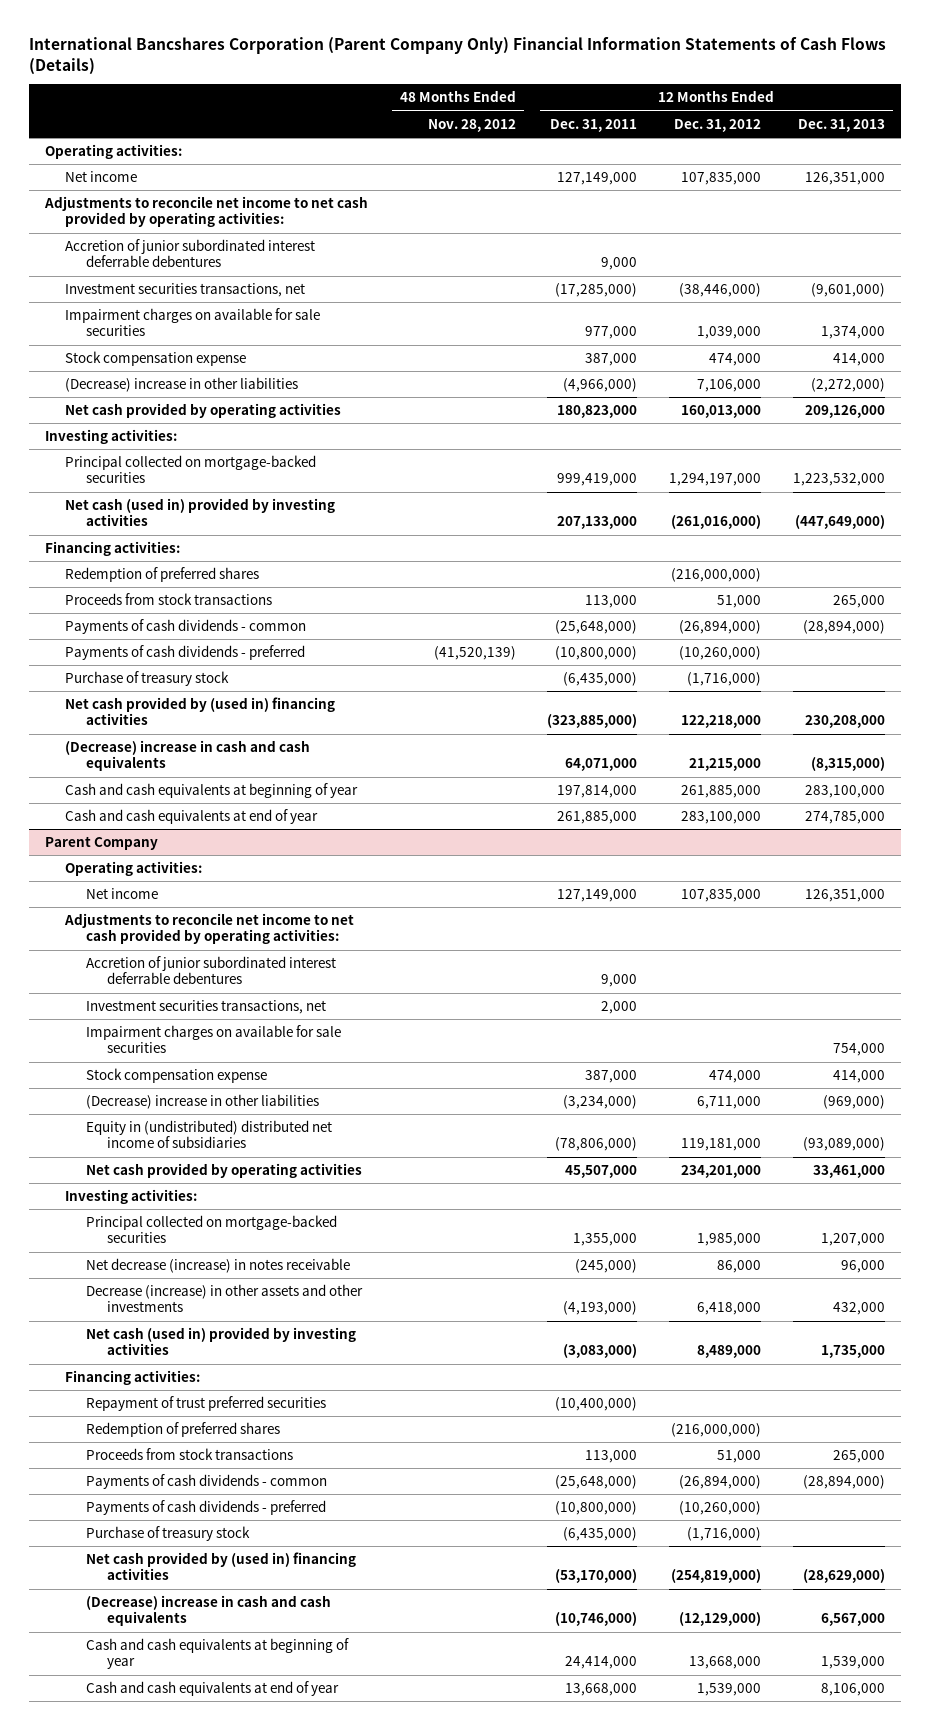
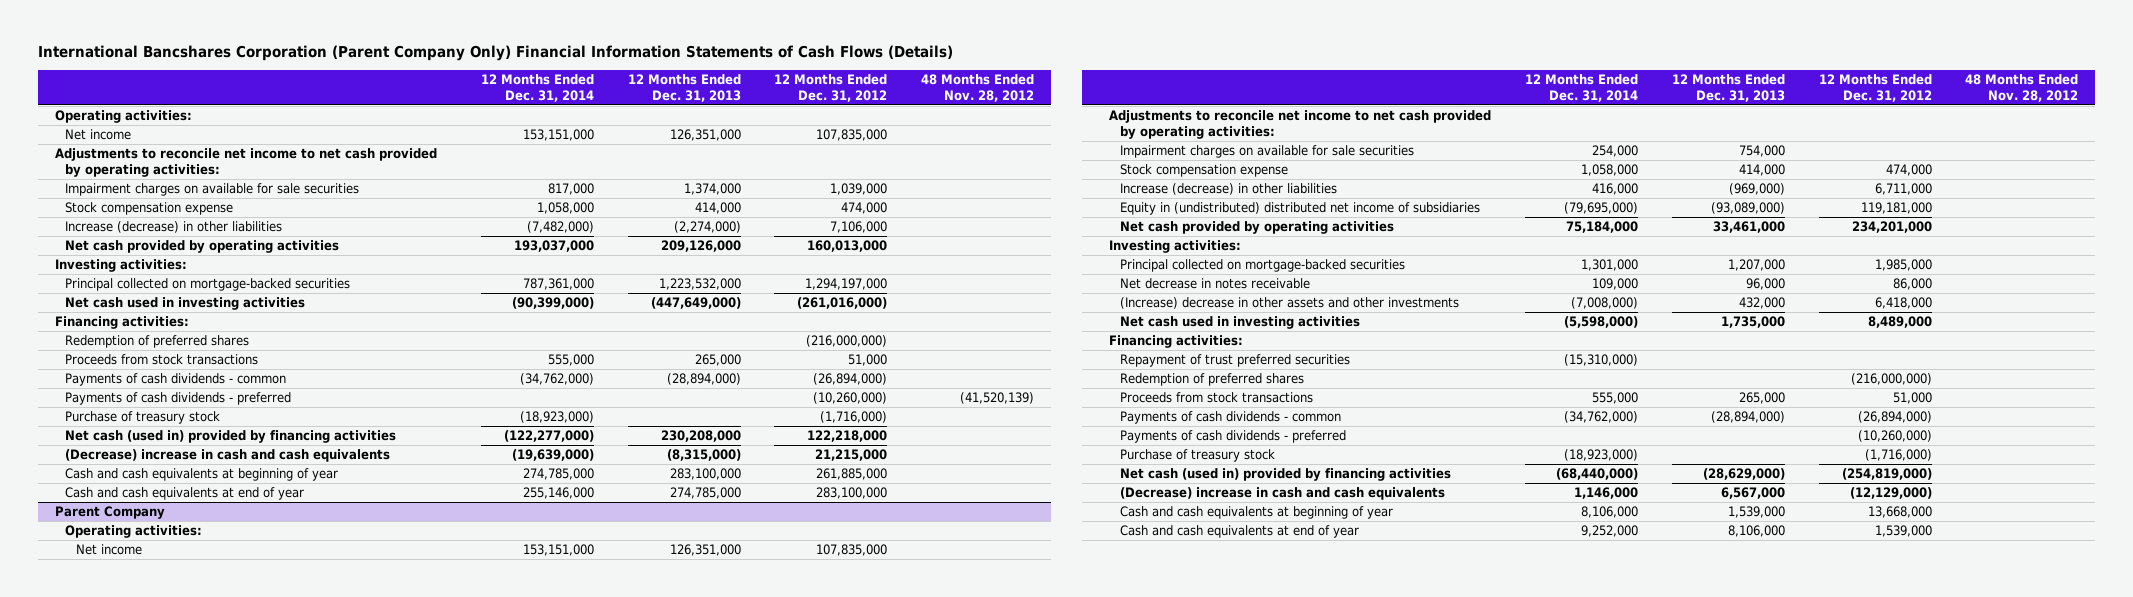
[550,118,638,132] Dec. 31, 2011 -> none
none -> [480,73,594,102] 12 Months Ended Dec. 31, 2014
[65,239,316,268] Accretion of junior subordinated interest deferrable debentures -> none
[65,283,306,298] Investment securities transactions, net -> none
[65,377,299,393] (Decrease) increase in other liabilities -> [65,221,283,234] Increase (decrease) in other liabilities
[811,378,886,393] (2,272,000) -> [673,221,741,234] (2,274,000)
[65,498,336,527] Net cash (used in) provided by investing activities -> [65,297,306,311] Net cash used in investing activities
[65,697,336,726] Net cash provided by (used in) financing activities -> [65,430,397,444] Net cash (used in) provided by financing activities
[86,956,337,985] Accretion of junior subordinated interest deferrable debentures -> none
[86,1000,327,1015] Investment securities transactions, net -> none
[86,1094,320,1110] (Decrease) increase in other liabilities -> [1119,183,1337,196] Increase (decrease) in other liabilities
[86,1258,351,1274] Net decrease (increase) in notes receivable -> [1119,278,1310,290] Net decrease in notes receivable
[86,1284,364,1313] Decrease (increase) in other assets and other investments -> [1119,297,1459,310] (Increase) decrease in other assets and other investments
[86,1327,357,1356] Net cash (used in) provided by investing activities -> [1119,316,1360,330] Net cash used in investing activities
[86,1552,357,1581] Net cash provided by (used in) financing activities -> [1119,468,1451,482] Net cash (used in) provided by financing activities

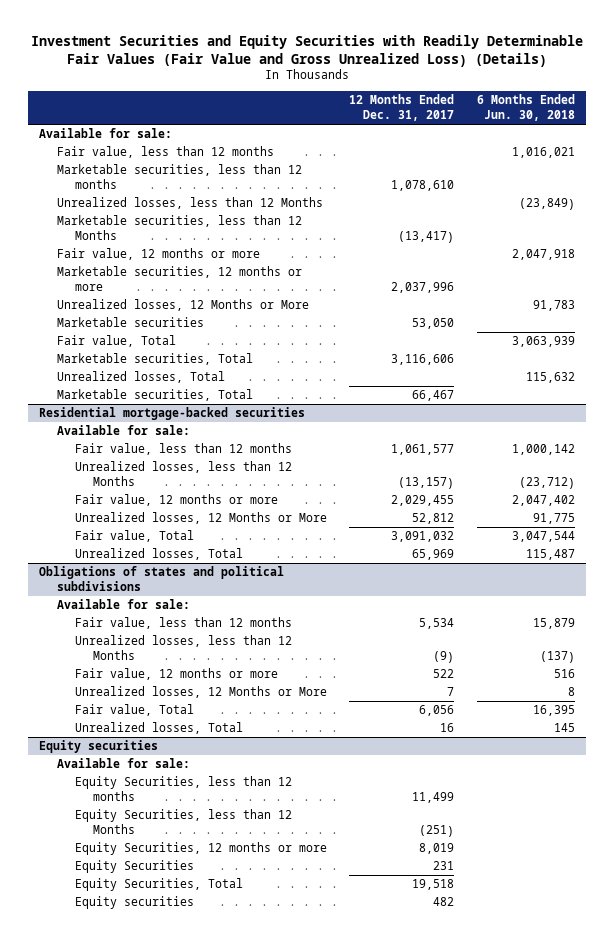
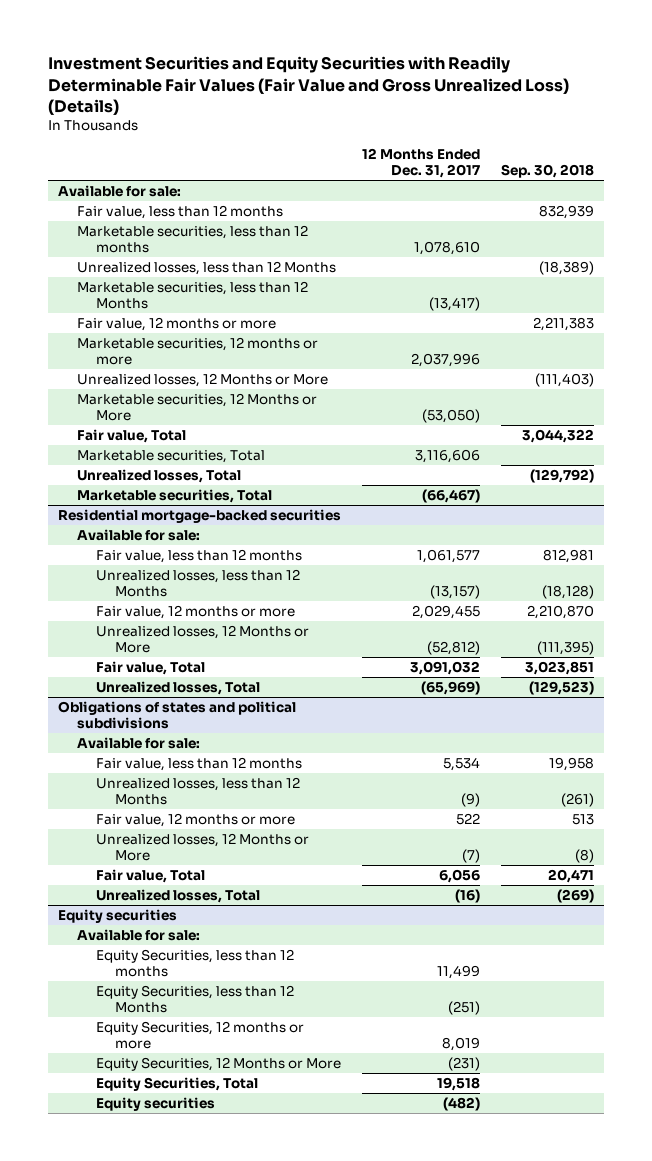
[476,94,575,122] 6 Months Ended Jun. 30, 2018 -> none
none -> [500,164,594,179] Sep. 30, 2018
[57,317,205,328] Marketable securities -> [77,392,318,422] Marketable securities, 12 Months or More
[412,318,455,330] 53,050 -> [422,409,481,424] (53,050)
[412,390,455,402] 66,467 -> [422,488,481,503] (66,467)
[412,513,455,525] 52,812 -> [427,641,481,656] (52,812)
[412,549,455,561] 65,969 -> [421,680,481,695] (65,969)
[447,687,455,697] 7 -> [462,849,481,864] (7)
[440,723,455,733] 16 -> [455,888,481,903] (16)
[74,860,194,874] Equity Securities -> [96,1056,342,1071] Equity Securities, 12 Months or More
[433,861,455,871] 231 -> [448,1056,481,1071] (231)
[433,897,455,907] 482 -> [443,1096,481,1111] (482)

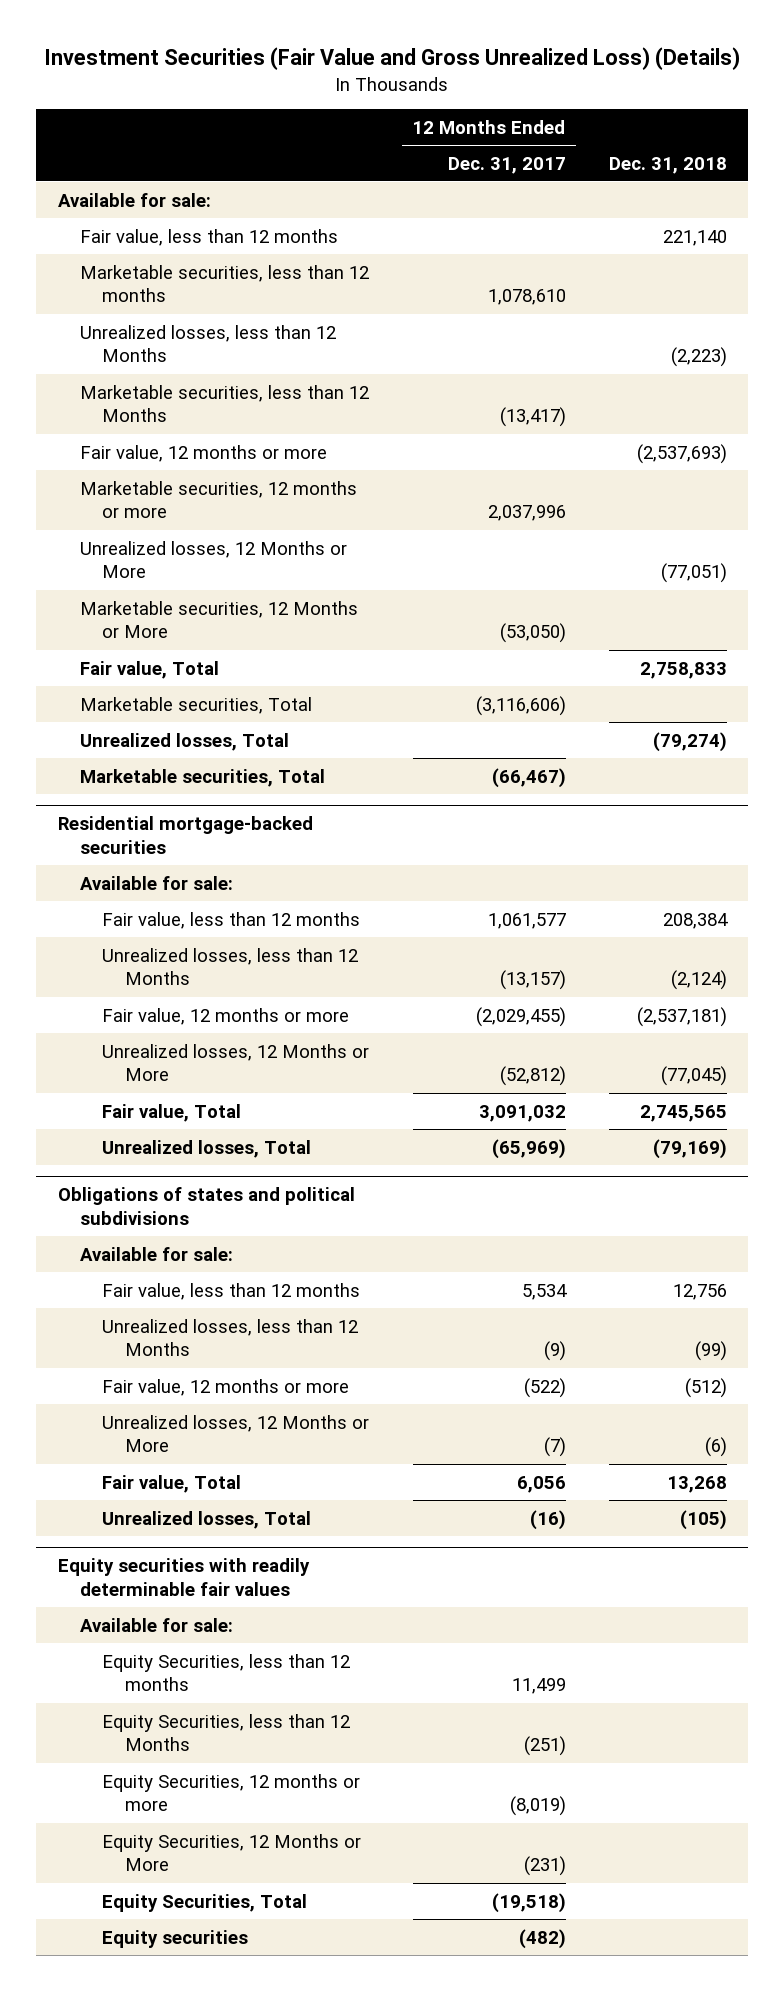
[47,56,569,115] Investment Securities and Equity Securities with Readily Determinable Fair Values (Fair Value and Gross Unrealized Loss) (Details) -> [44,47,741,71] Investment Securities (Fair Value and Gross Unrealized Loss) (Details)
[500,164,594,179] Sep. 30, 2018 -> none
none -> [608,156,727,174] Dec. 31, 2018
[415,448,481,463] 3,116,606 -> [475,695,566,716] (3,116,606)
[412,604,481,619] 2,029,455 -> [475,1006,566,1027] (2,029,455)
[456,812,481,825] 522 -> [523,1377,566,1398] (522)
[58,908,178,923] Equity securities -> [57,1558,310,1597] Equity securities with readily determinable fair values
[442,1037,481,1052] 8,019 -> [509,1796,566,1817] (8,019)
[437,1076,481,1091] 19,518 -> [491,1892,566,1913] (19,518)

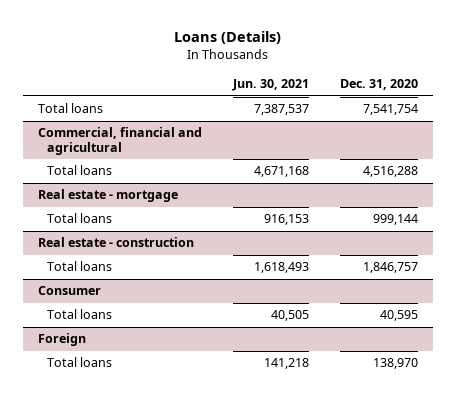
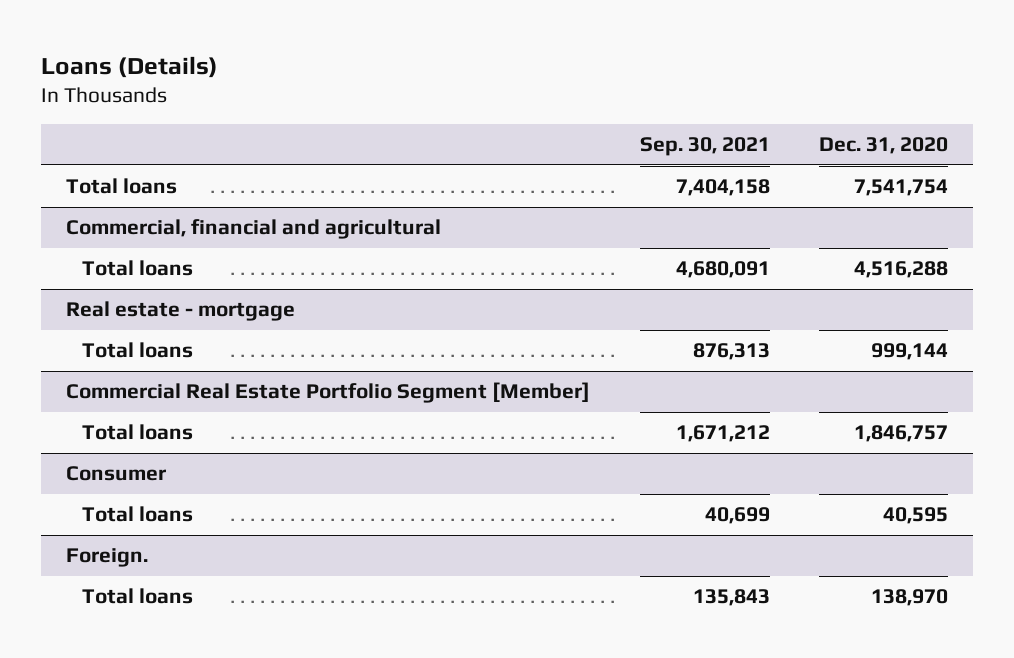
[232,79,310,92] Jun. 30, 2021 -> none
none -> [639,137,770,157] Sep. 30, 2021
[38,237,195,248] Real estate - construction -> [65,382,590,404] Commercial Real Estate Portfolio Segment [Member]
[38,333,87,347] Foreign -> [65,548,148,568] Foreign.

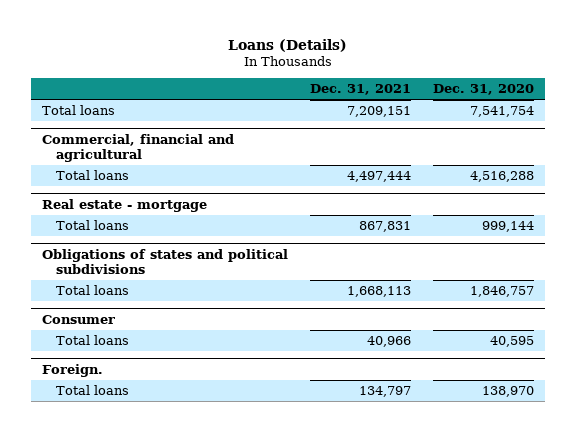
[639,137,770,157] Sep. 30, 2021 -> none
none -> [309,84,411,96] Dec. 31, 2021
[65,382,590,404] Commercial Real Estate Portfolio Segment [Member] -> [41,248,288,275] Obligations of states and political subdivisions

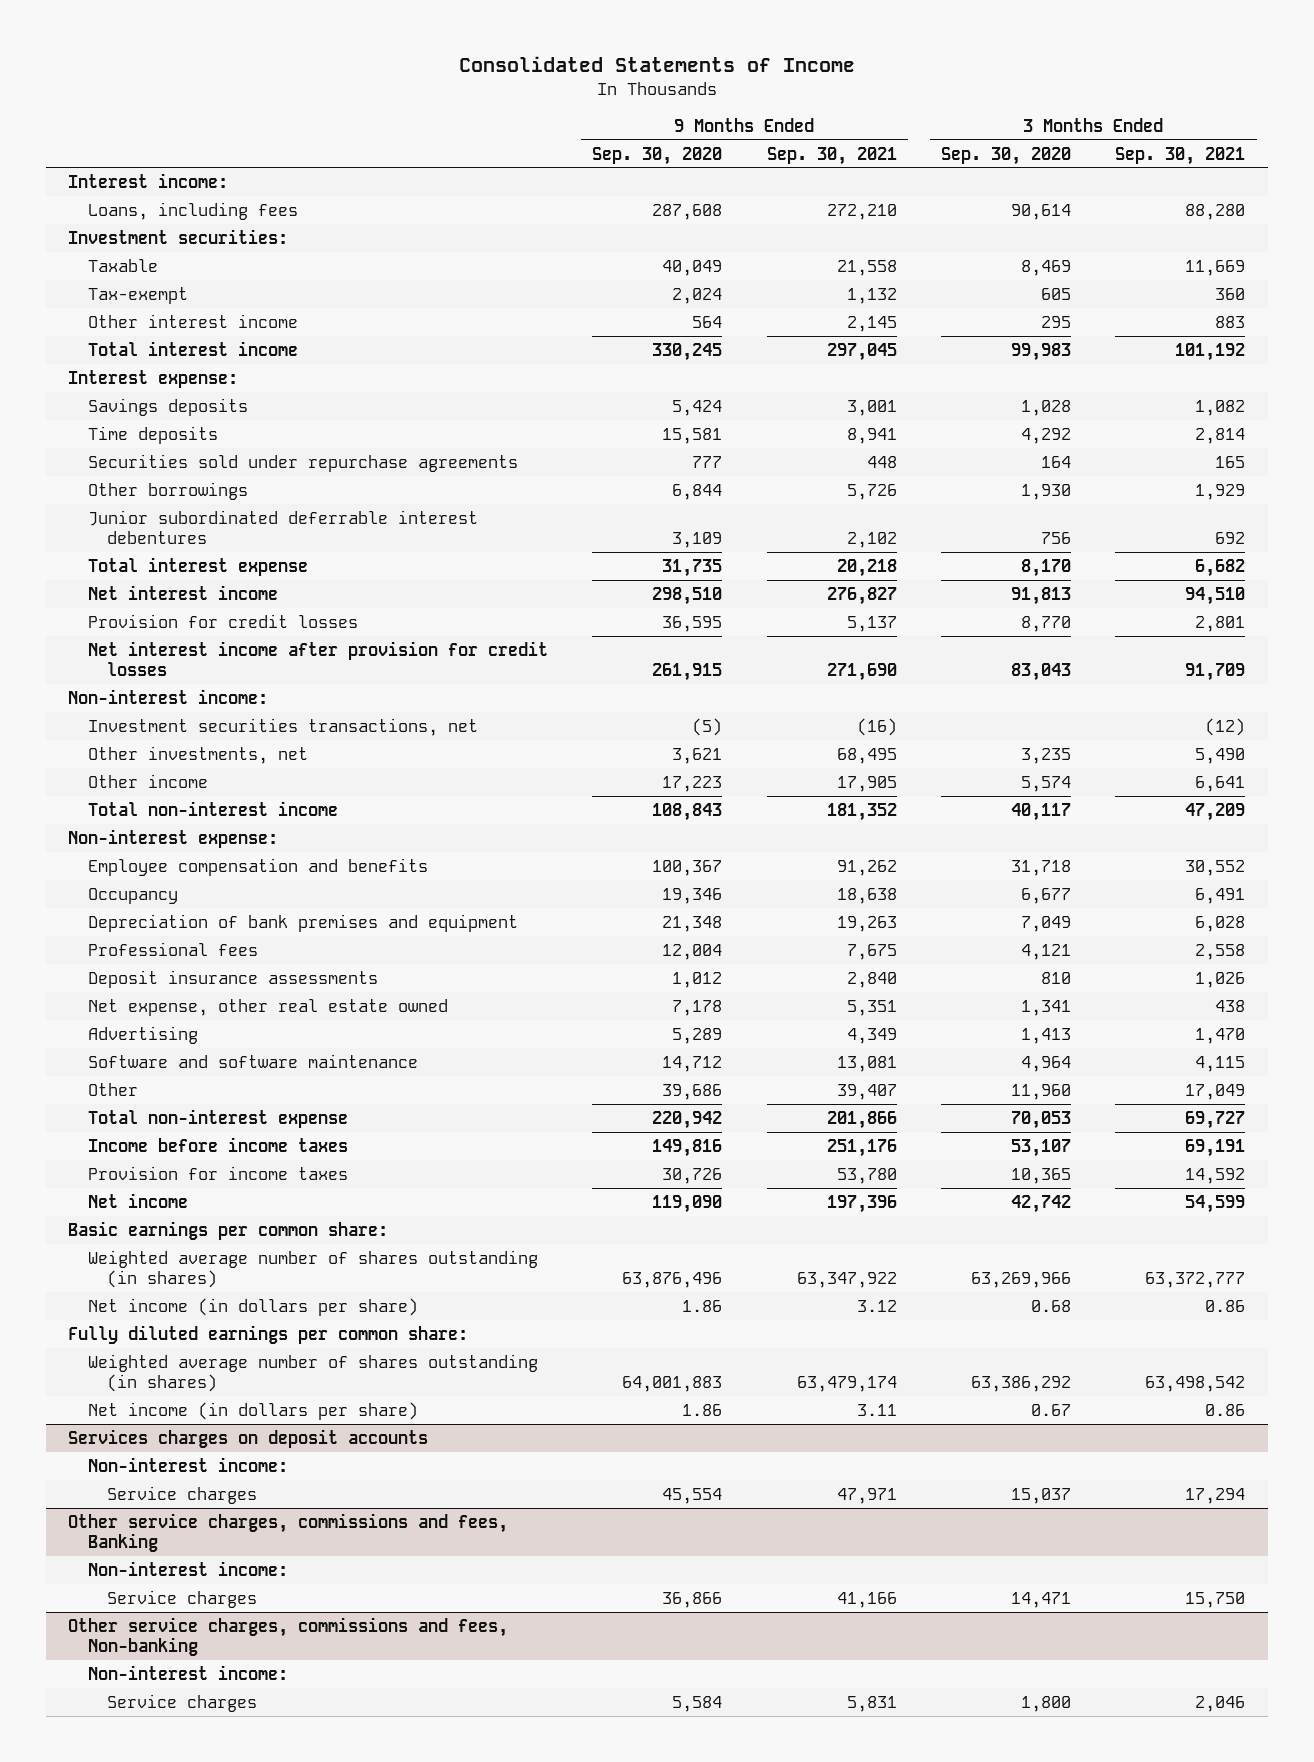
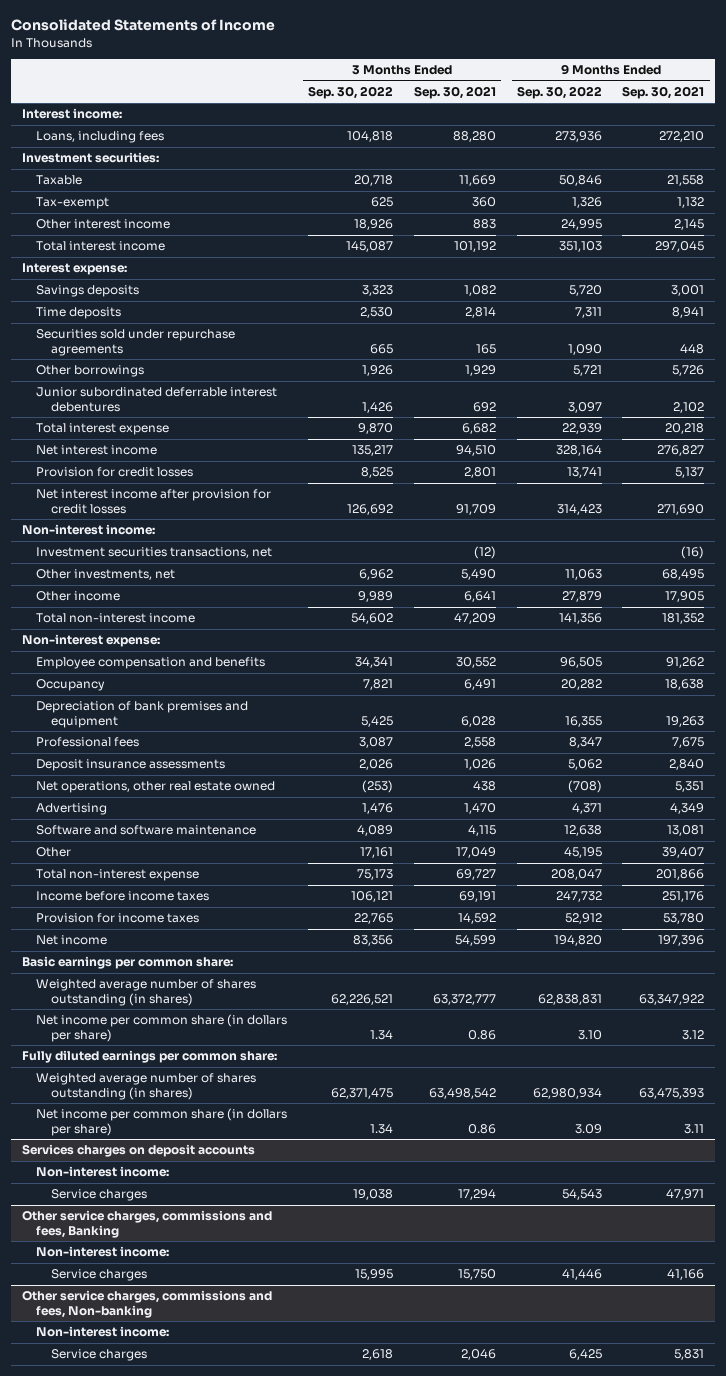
[592,146,723,165] Sep. 30, 2020 -> none
[941,146,1072,165] Sep. 30, 2020 -> none
none -> [308,86,394,100] Sep. 30, 2022
none -> [516,86,602,100] Sep. 30, 2022
[87,998,448,1016] Net expense, other real estate owned -> [36,781,276,794] Net operations, other real estate owned
[87,1297,418,1316] Net income (in dollars per share) -> [36,1014,288,1043] Net income per common share (in dollars per share)
[796,1376,897,1393] 63,479,174 -> [639,1088,705,1100] 63,475,393
[87,1401,418,1420] Net income (in dollars per share) -> [36,1108,288,1137] Net income per common share (in dollars per share)

